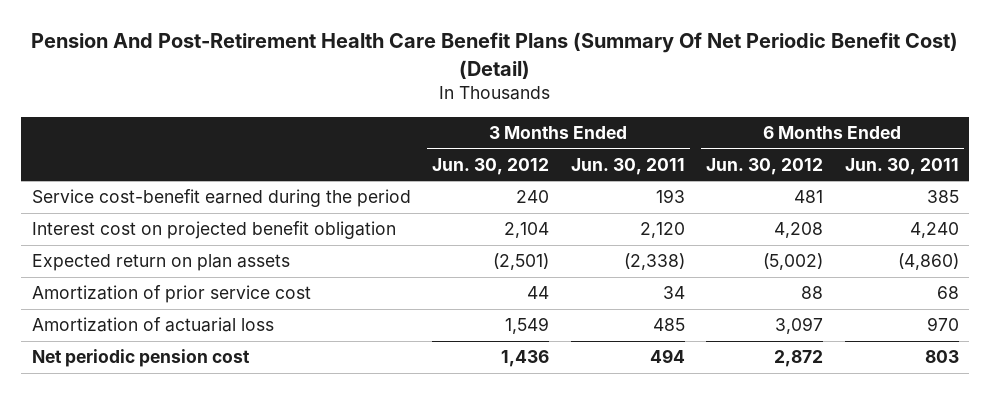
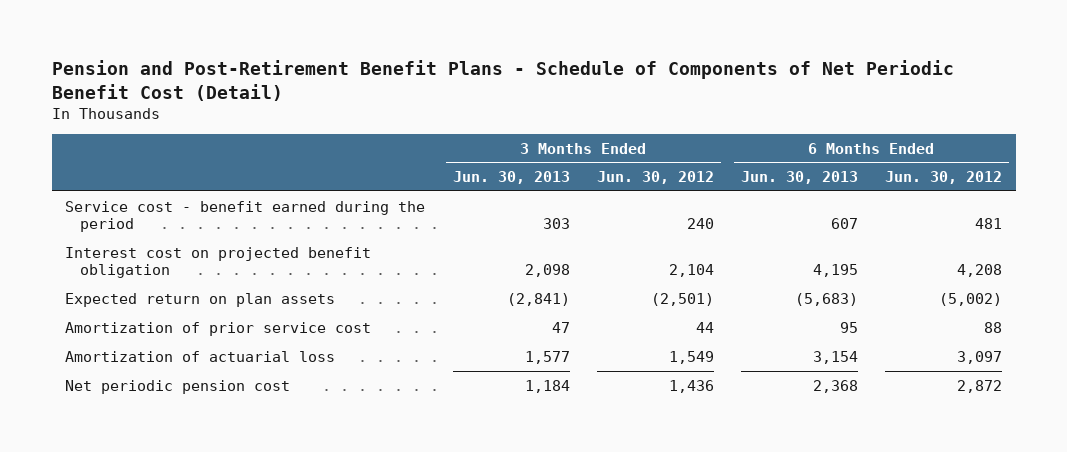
[31,32,959,79] Pension And Post-Retirement Health Care Benefit Plans (Summary Of Net Periodic Benefit Cost) (Detail) -> [51,60,954,101] Pension and Post-Retirement Benefit Plans - Schedule of Components of Net Periodic Benefit Cost (Detail)
[570,157,685,175] Jun. 30, 2011 -> none
[844,157,959,175] Jun. 30, 2011 -> none
none -> [452,171,570,185] Jun. 30, 2013
none -> [740,171,858,185] Jun. 30, 2013
[31,189,411,208] Service cost-benefit earned during the period -> [65,200,426,233] Service cost - benefit earned during the period

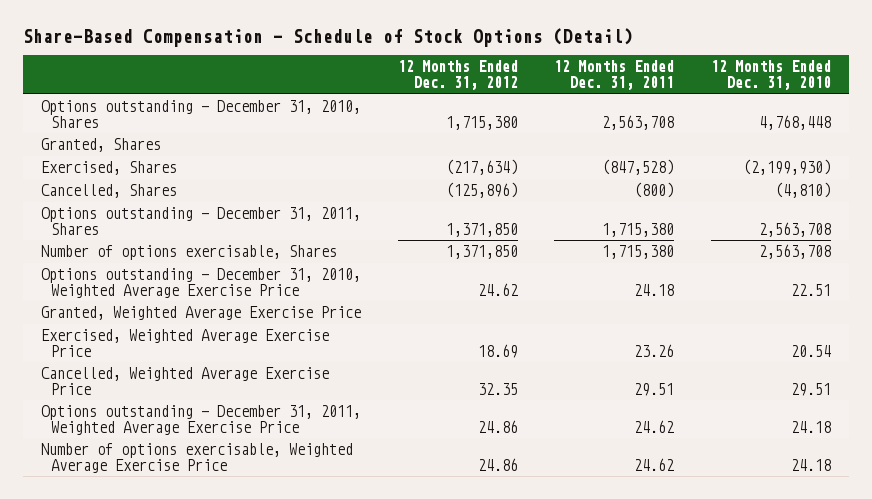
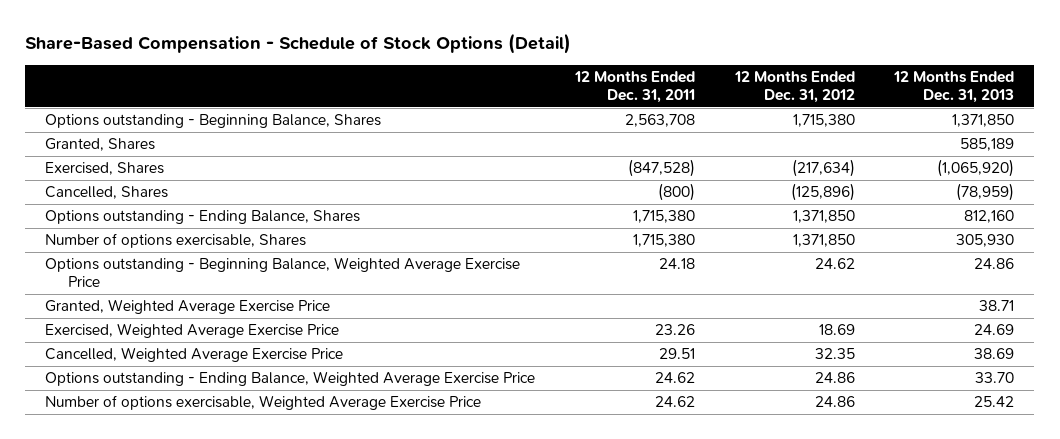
[710,60,831,91] 12 Months Ended Dec. 31, 2010 -> none
none -> [893,70,1015,104] 12 Months Ended Dec. 31, 2013
[41,100,362,128] Options outstanding - December 31, 2010, Shares -> [45,114,382,129] Options outstanding - Beginning Balance, Shares
[41,207,362,235] Options outstanding - December 31, 2011, Shares -> [45,210,361,225] Options outstanding - Ending Balance, Shares
[41,268,362,298] Options outstanding - December 31, 2010, Weighted Average Exercise Price -> [45,257,521,288] Options outstanding - Beginning Balance, Weighted Average Exercise Price
[41,405,362,435] Options outstanding - December 31, 2011, Weighted Average Exercise Price -> [45,371,536,387] Options outstanding - Ending Balance, Weighted Average Exercise Price

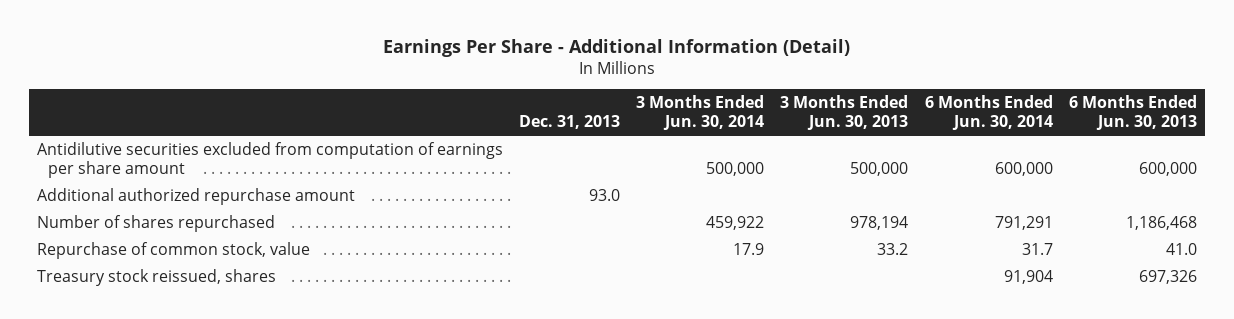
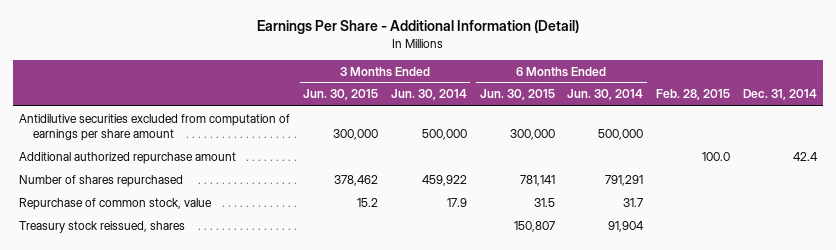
[519,115,621,130] Dec. 31, 2013 -> none
[780,95,909,131] 3 Months Ended Jun. 30, 2013 -> none
[1068,95,1197,131] 6 Months Ended Jun. 30, 2013 -> none
none -> [303,89,379,101] Jun. 30, 2015
none -> [479,89,555,101] Jun. 30, 2015
none -> [656,89,731,101] Feb. 28, 2015
none -> [742,89,817,101] Dec. 31, 2014
[994,161,1053,176] 600,000 -> [598,129,644,141] 500,000

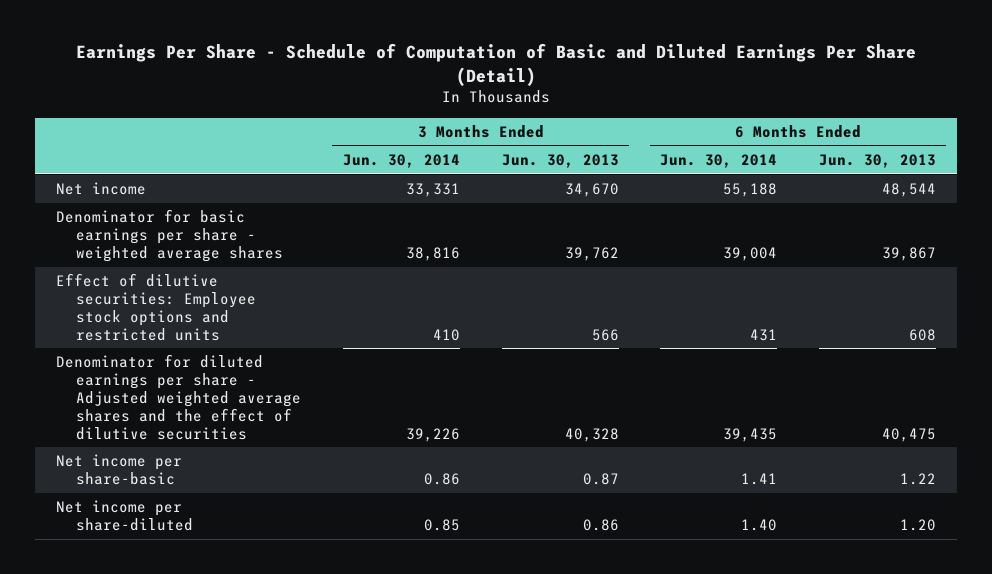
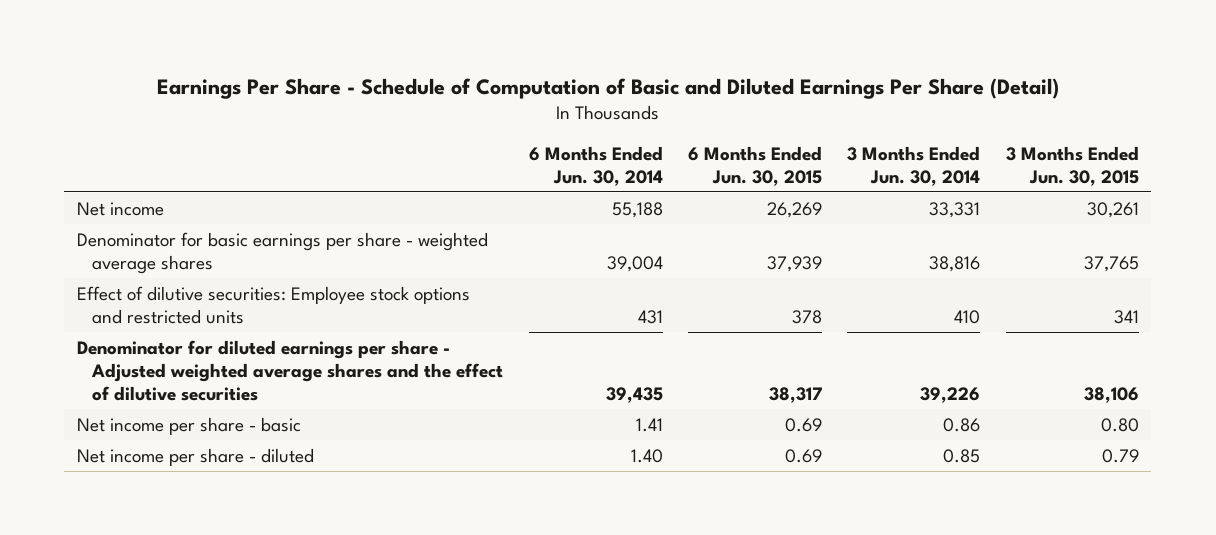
[501,153,619,168] Jun. 30, 2013 -> none
[818,153,936,168] Jun. 30, 2013 -> none
none -> [688,145,823,186] 6 Months Ended Jun. 30, 2015
none -> [1005,145,1139,186] 3 Months Ended Jun. 30, 2015
[55,454,182,486] Net income per share-basic -> [76,416,301,435] Net income per share - basic
[55,500,194,532] Net income per share-diluted -> [76,447,314,466] Net income per share - diluted

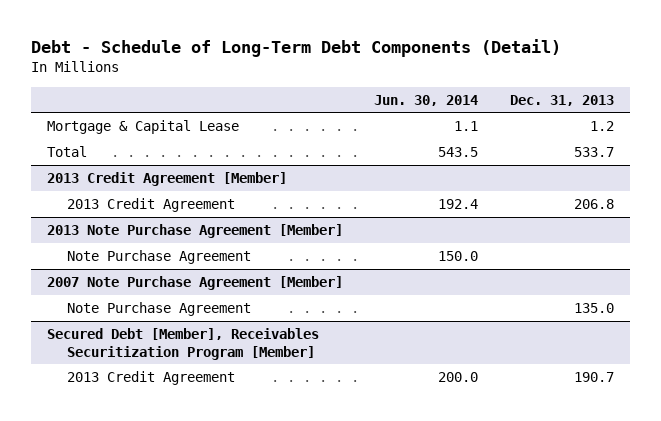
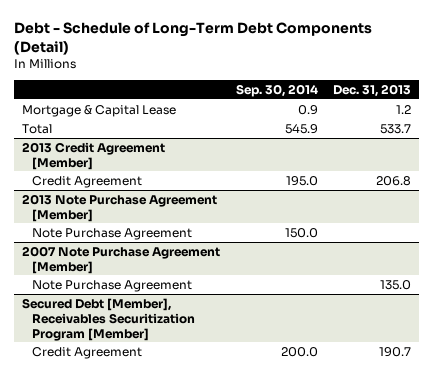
[374,94,479,106] Jun. 30, 2014 -> none
none -> [235,83,318,97] Sep. 30, 2014
[66,197,235,212] 2013 Credit Agreement -> [31,175,142,188] Credit Agreement
[66,370,235,385] 2013 Credit Agreement -> [31,346,142,359] Credit Agreement

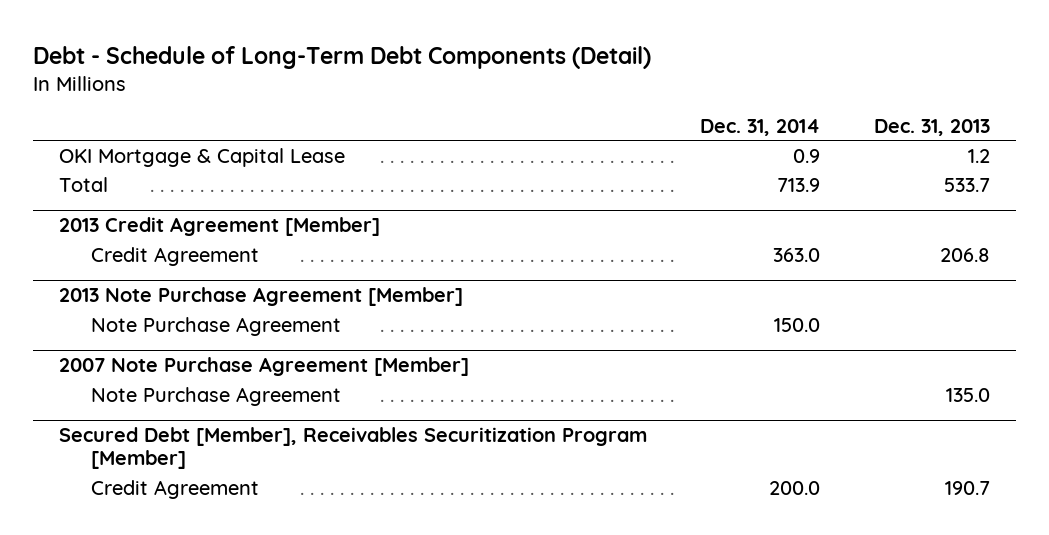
[235,83,318,97] Sep. 30, 2014 -> none
none -> [700,118,821,136] Dec. 31, 2014
[21,104,176,117] Mortgage & Capital Lease -> [59,147,346,167] OKI Mortgage & Capital Lease

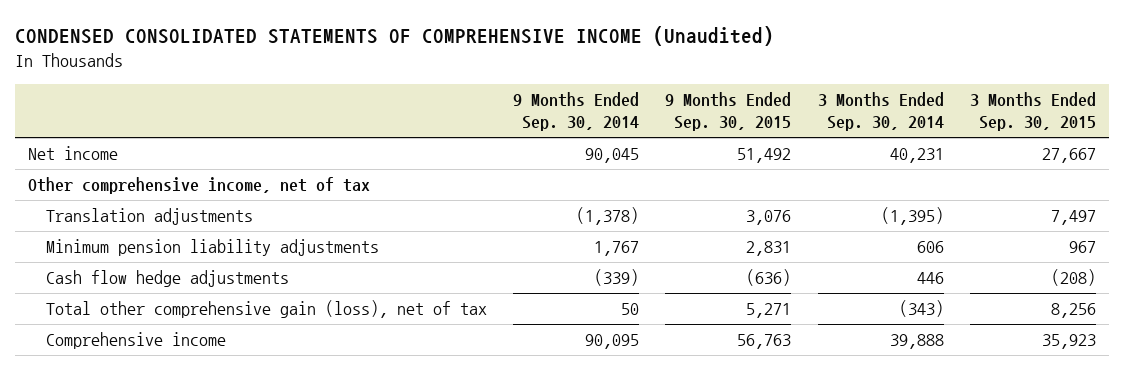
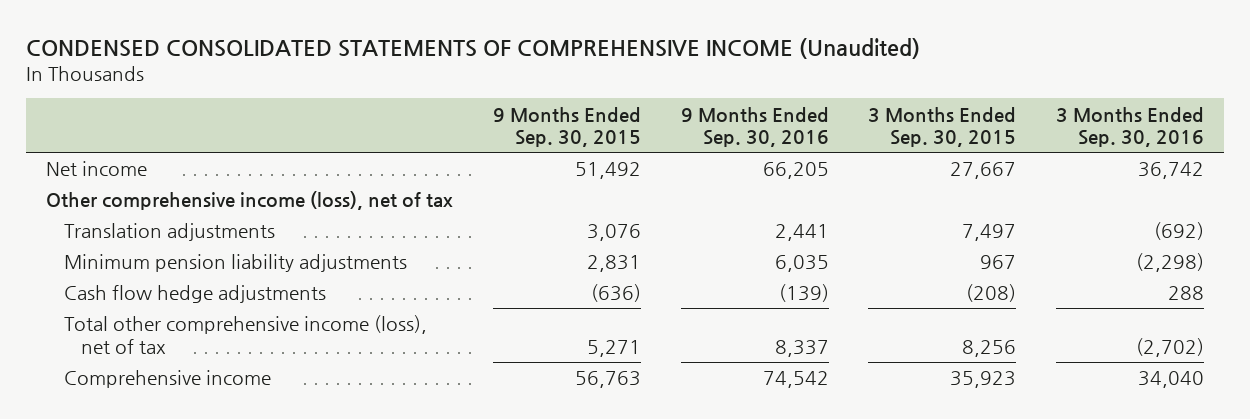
[513,92,640,132] 9 Months Ended Sep. 30, 2014 -> none
[817,92,944,132] 3 Months Ended Sep. 30, 2014 -> none
none -> [680,106,829,148] 9 Months Ended Sep. 30, 2016
none -> [1055,106,1204,148] 3 Months Ended Sep. 30, 2016
[27,177,370,195] Other comprehensive income, net of tax -> [46,191,454,211] Other comprehensive income (loss), net of tax
[46,300,488,319] Total other comprehensive gain (loss), net of tax -> [63,315,427,354] Total other comprehensive income (loss), net of tax

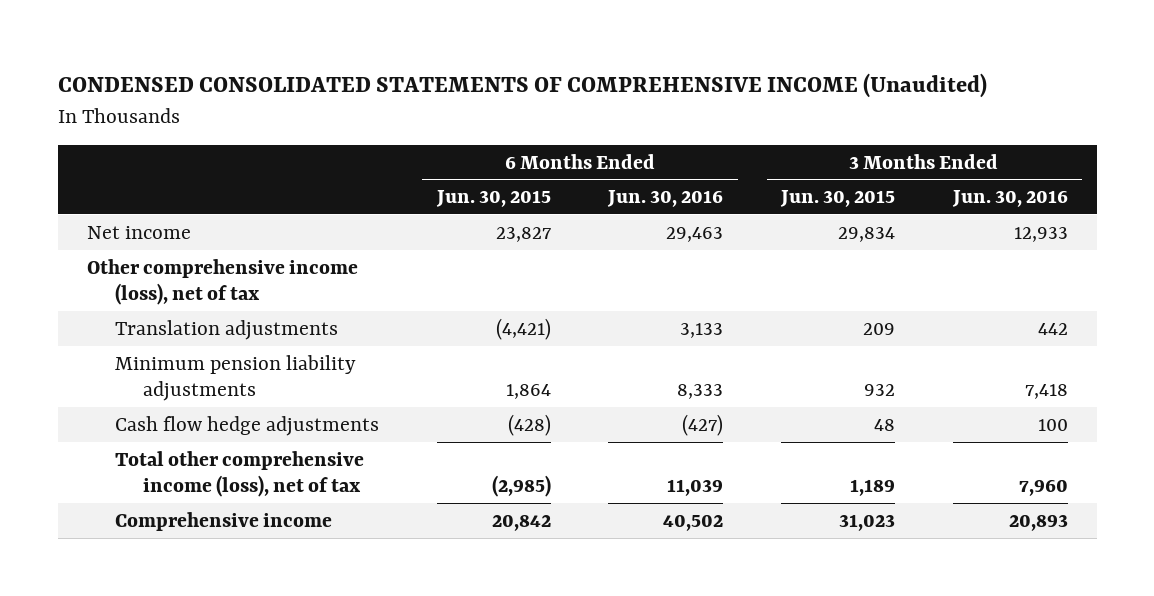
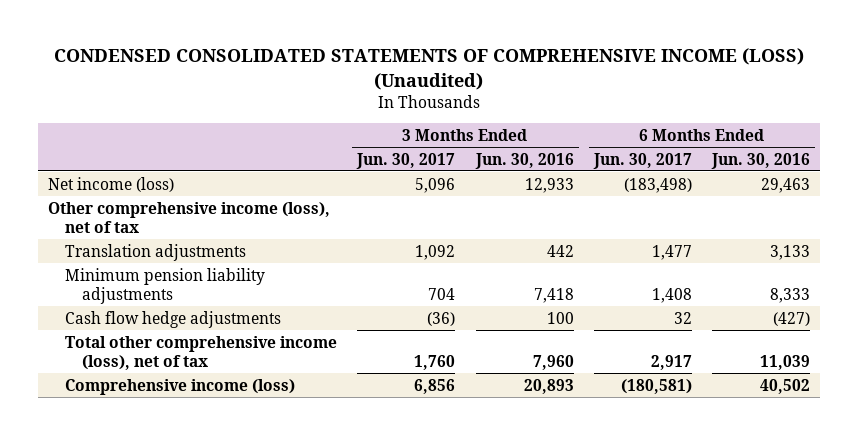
[57,73,987,99] CONDENSED CONSOLIDATED STATEMENTS OF COMPREHENSIVE INCOME (Unaudited) -> [53,48,804,90] CONDENSED CONSOLIDATED STATEMENTS OF COMPREHENSIVE INCOME (LOSS) (Unaudited)
[435,190,551,208] Jun. 30, 2015 -> none
[780,190,896,208] Jun. 30, 2015 -> none
none -> [356,152,456,169] Jun. 30, 2017
none -> [592,152,692,169] Jun. 30, 2017
[86,225,191,239] Net income -> [47,176,174,192] Net income (loss)
[115,511,333,531] Comprehensive income -> [65,378,296,395] Comprehensive income (loss)

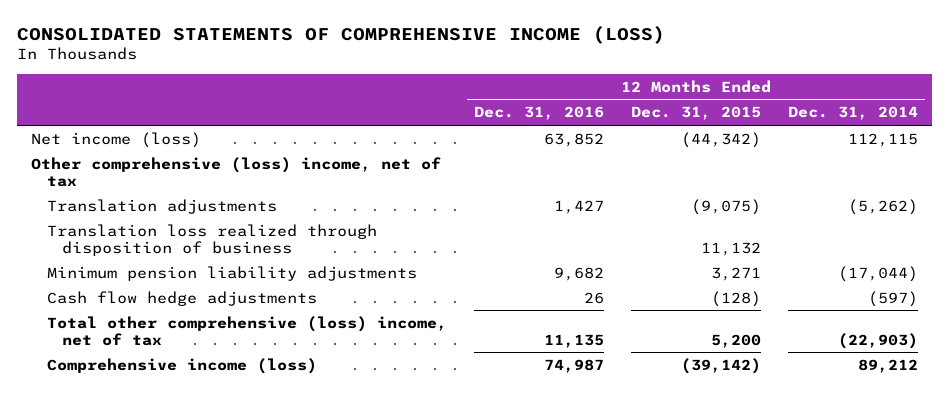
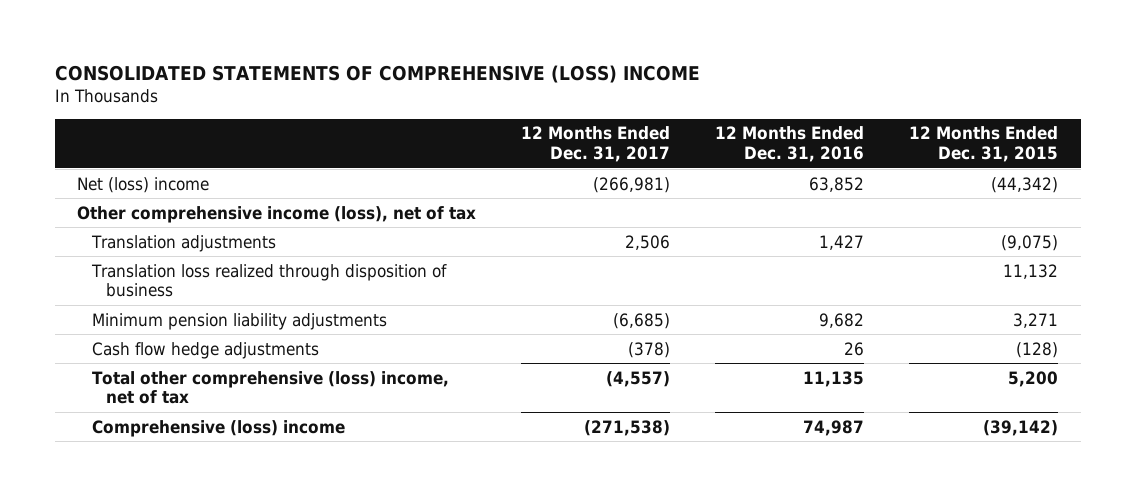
[17,25,666,44] CONSOLIDATED STATEMENTS OF COMPREHENSIVE INCOME (LOSS) -> [54,65,700,84] CONSOLIDATED STATEMENTS OF COMPREHENSIVE (LOSS) INCOME
[788,106,919,121] Dec. 31, 2014 -> none
none -> [521,126,671,163] 12 Months Ended Dec. 31, 2017
[30,131,201,148] Net income (loss) -> [77,176,210,193] Net (loss) income
[30,156,441,187] Other comprehensive (loss) income, net of tax -> [77,205,477,223] Other comprehensive income (loss), net of tax
[46,357,317,374] Comprehensive income (loss) -> [91,419,345,437] Comprehensive (loss) income

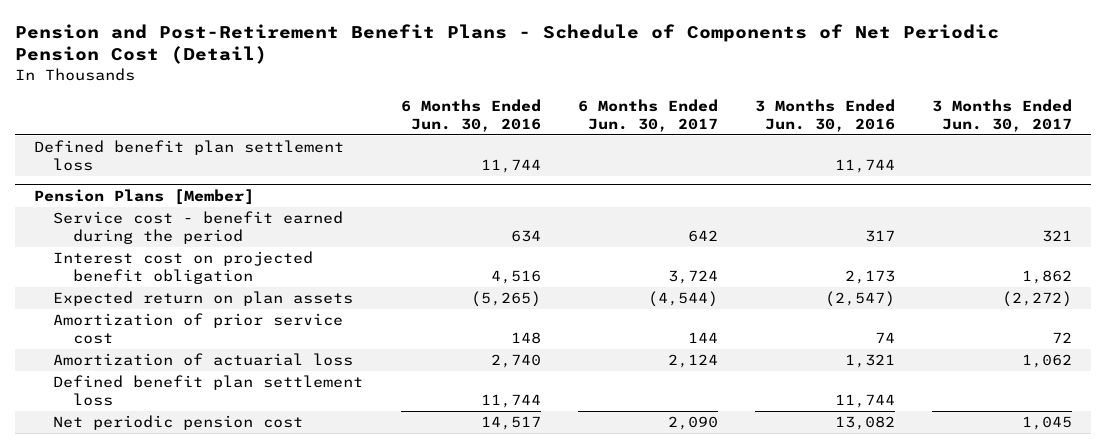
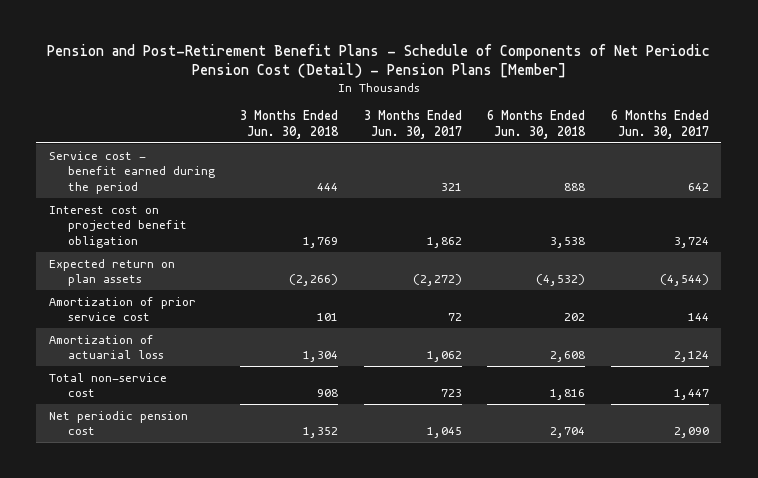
[14,23,999,65] Pension and Post-Retirement Benefit Plans - Schedule of Components of Net Periodic Pension Cost (Detail) -> [46,43,710,79] Pension and Post-Retirement Benefit Plans - Schedule of Components of Net Periodic Pension Cost (Detail) - Pension Plans [Member]
[400,99,541,132] 6 Months Ended Jun. 30, 2016 -> none
[755,99,896,132] 3 Months Ended Jun. 30, 2016 -> none
none -> [240,110,340,140] 3 Months Ended Jun. 30, 2018
none -> [487,110,587,140] 6 Months Ended Jun. 30, 2018
[33,140,344,172] Defined benefit plan settlement loss -> none
[33,189,254,206] Pension Plans [Member] -> none
[53,375,364,407] Defined benefit plan settlement loss -> none
none -> [48,372,167,398] Total non-service cost

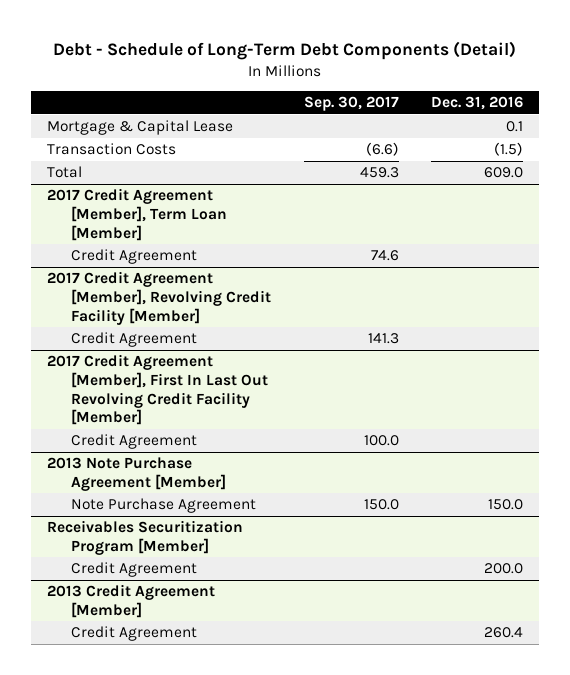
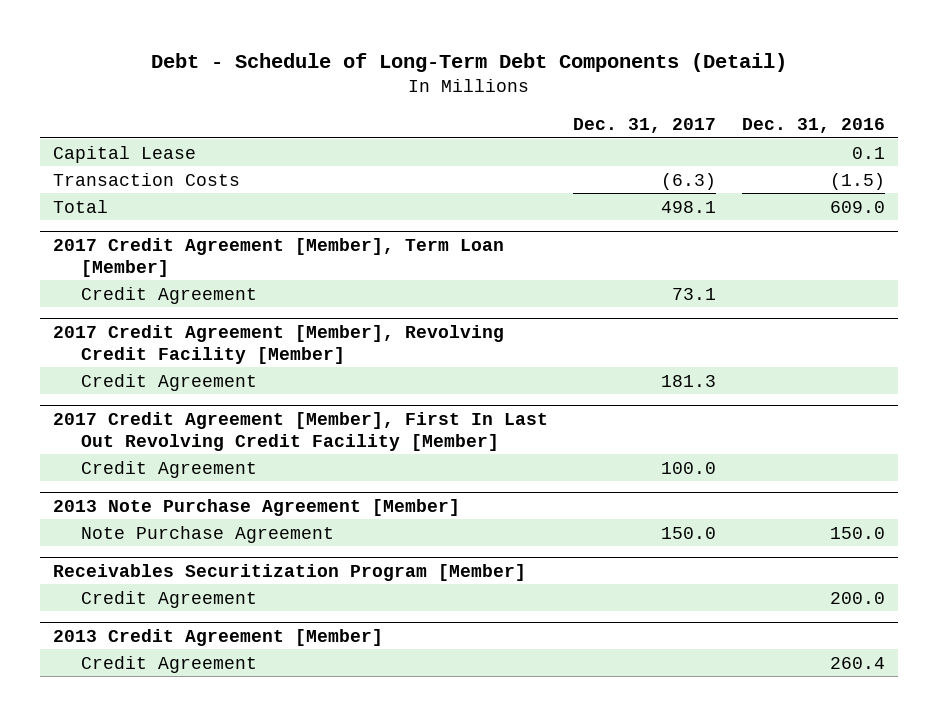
[303,96,399,112] Sep. 30, 2017 -> none
none -> [573,117,717,133] Dec. 31, 2017
[46,120,233,136] Mortgage & Capital Lease -> [52,145,196,163] Capital Lease

